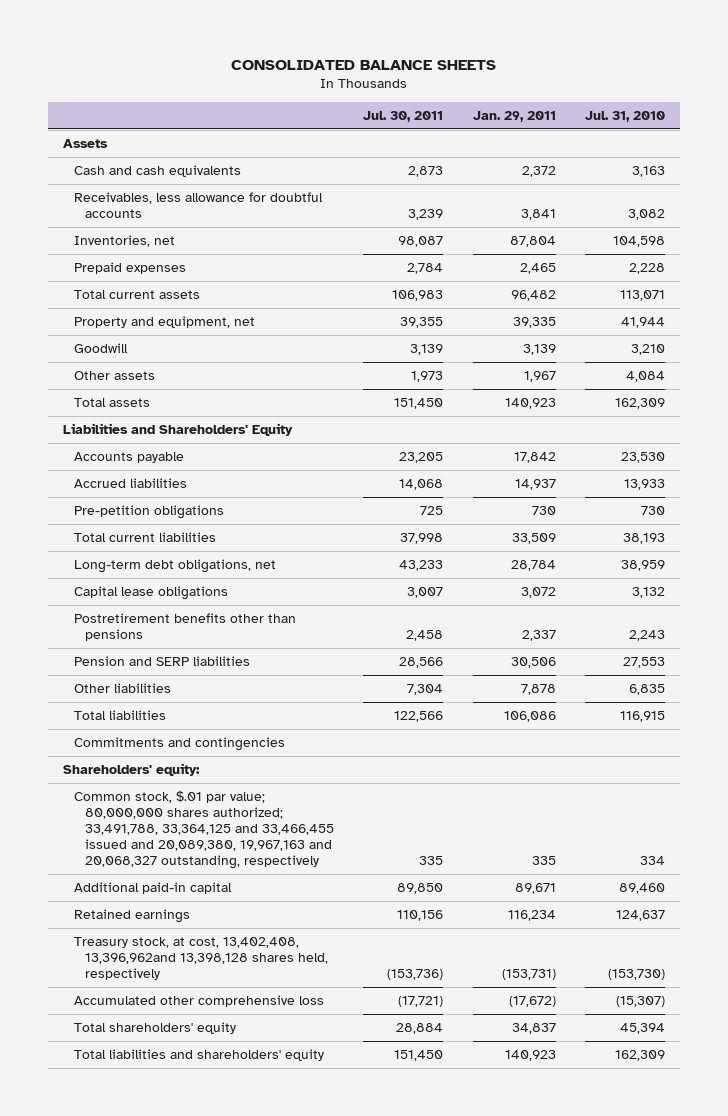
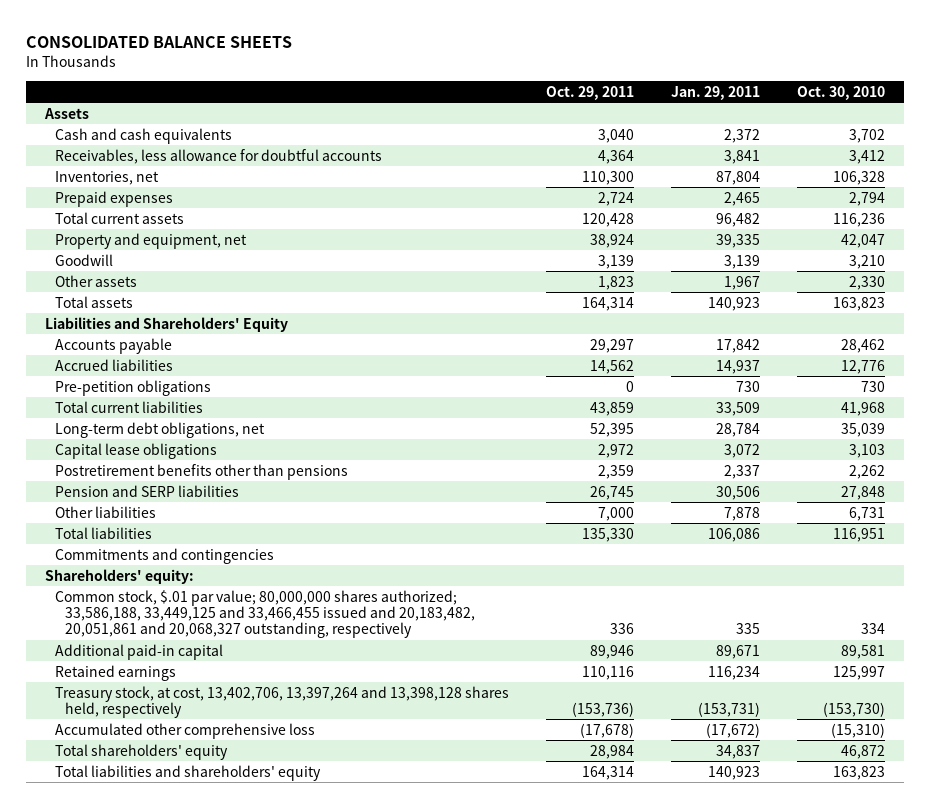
[363,111,444,123] Jul. 30, 2011 -> none
[585,111,666,123] Jul. 31, 2010 -> none
none -> [546,86,635,101] Oct. 29, 2011
none -> [797,86,886,101] Oct. 30, 2010
[73,790,335,869] Common stock, $.01 par value; 80,000,000 shares authorized; 33,491,788, 33,364,125 and 33,466,455 issued and 20,089,380, 19,967,163 and 20,068,327 outstanding, respectively -> [55,589,476,639] Common stock, $.01 par value; 80,000,000 shares authorized; 33,586,188, 33,449,125 and 33,466,455 issued and 20,183,482, 20,051,861 and 20,068,327 outstanding, respectively
[73,937,329,981] Treasury stock, at cost, 13,402,408, 13,396,962and 13,398,128 shares held, respectively -> [55,685,510,719] Treasury stock, at cost, 13,402,706, 13,397,264 and 13,398,128 shares held, respectively

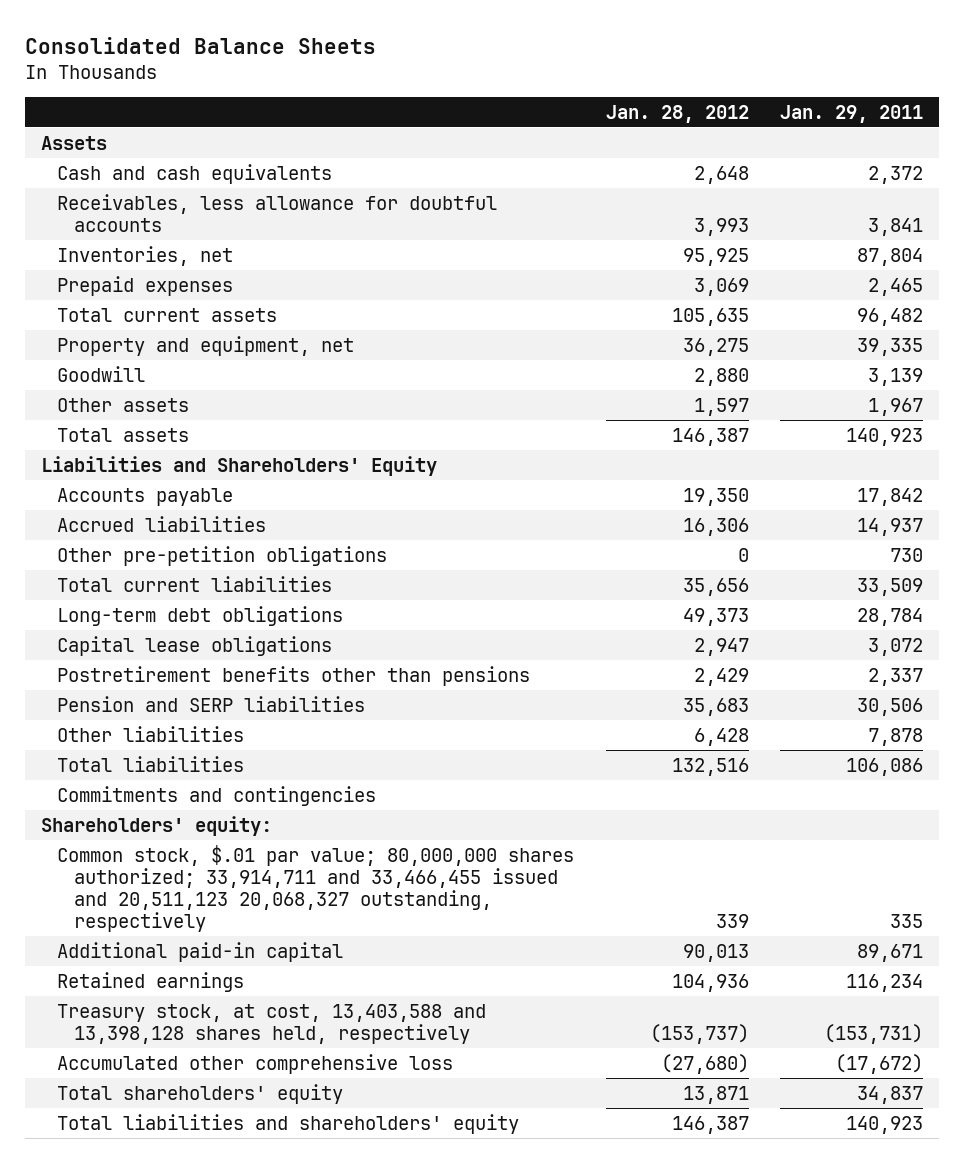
[26,36,293,49] CONSOLIDATED BALANCE SHEETS -> [25,36,377,54] Consolidated Balance Sheets
[546,86,635,101] Oct. 29, 2011 -> none
[797,86,886,101] Oct. 30, 2010 -> none
none -> [605,104,749,123] Jan. 28, 2012
[55,379,212,396] Pre-petition obligations -> [57,545,388,566] Other pre-petition obligations
[55,421,266,438] Long-term debt obligations, net -> [57,605,344,626] Long-term debt obligations
[55,589,476,639] Common stock, $.01 par value; 80,000,000 shares authorized; 33,586,188, 33,449,125 and 33,466,455 issued and 20,183,482, 20,051,861 and 20,068,327 outstanding, respectively -> [57,844,575,932] Common stock, $.01 par value; 80,000,000 shares authorized; 33,914,711 and 33,466,455 issued and 20,511,123 20,068,327 outstanding, respectively
[55,685,510,719] Treasury stock, at cost, 13,402,706, 13,397,264 and 13,398,128 shares held, respectively -> [57,1003,487,1044] Treasury stock, at cost, 13,403,588 and 13,398,128 shares held, respectively

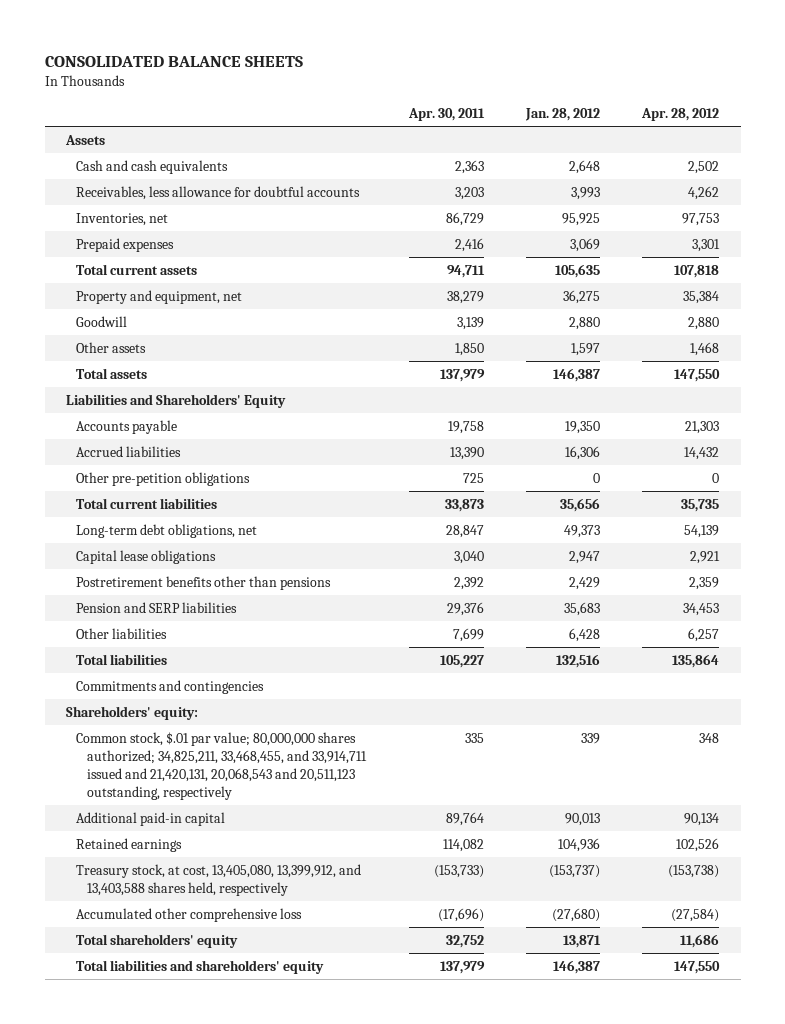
[25,36,377,54] Consolidated Balance Sheets -> [44,55,303,67] CONSOLIDATED BALANCE SHEETS
[779,104,923,123] Jan. 29, 2011 -> none
none -> [407,107,485,121] Apr. 30, 2011
none -> [641,107,720,121] Apr. 28, 2012
[57,605,344,626] Long-term debt obligations -> [76,523,258,538] Long-term debt obligations, net
[57,844,575,932] Common stock, $.01 par value; 80,000,000 shares authorized; 33,914,711 and 33,466,455 issued and 20,511,123 20,068,327 outstanding, respectively -> [76,731,368,801] Common stock, $.01 par value; 80,000,000 shares authorized; 34,825,211, 33,468,455, and 33,914,711 issued and 21,420,131, 20,068,543 and 20,511,123 outstanding, respectively
[57,1003,487,1044] Treasury stock, at cost, 13,403,588 and 13,398,128 shares held, respectively -> [76,863,362,896] Treasury stock, at cost, 13,405,080, 13,399,912, and 13,403,588 shares held, respectively

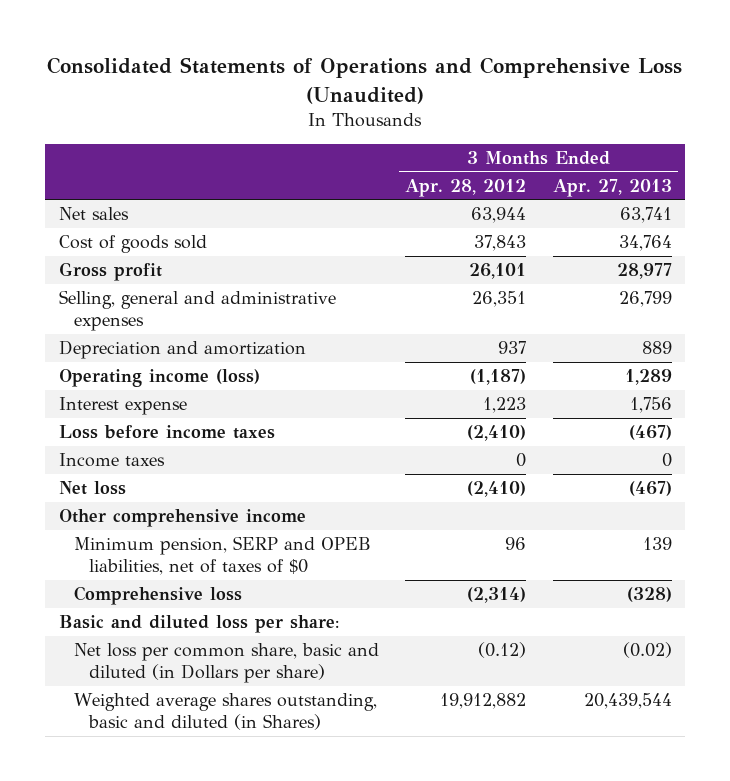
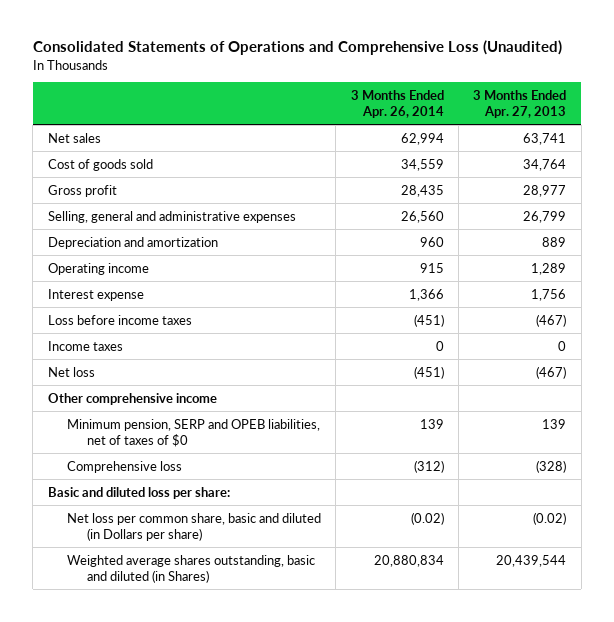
[405,178,527,197] Apr. 28, 2012 -> none
none -> [350,89,444,118] 3 Months Ended Apr. 26, 2014
[58,369,260,388] Operating income (loss) -> [47,262,149,275] Operating income

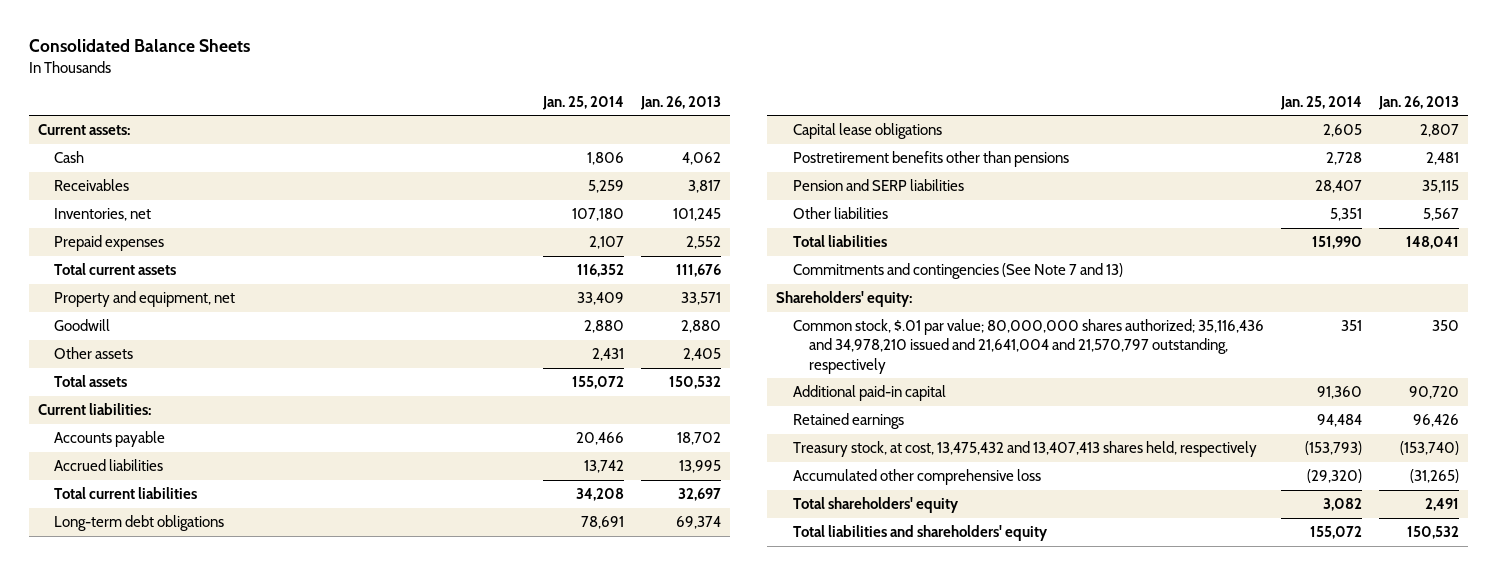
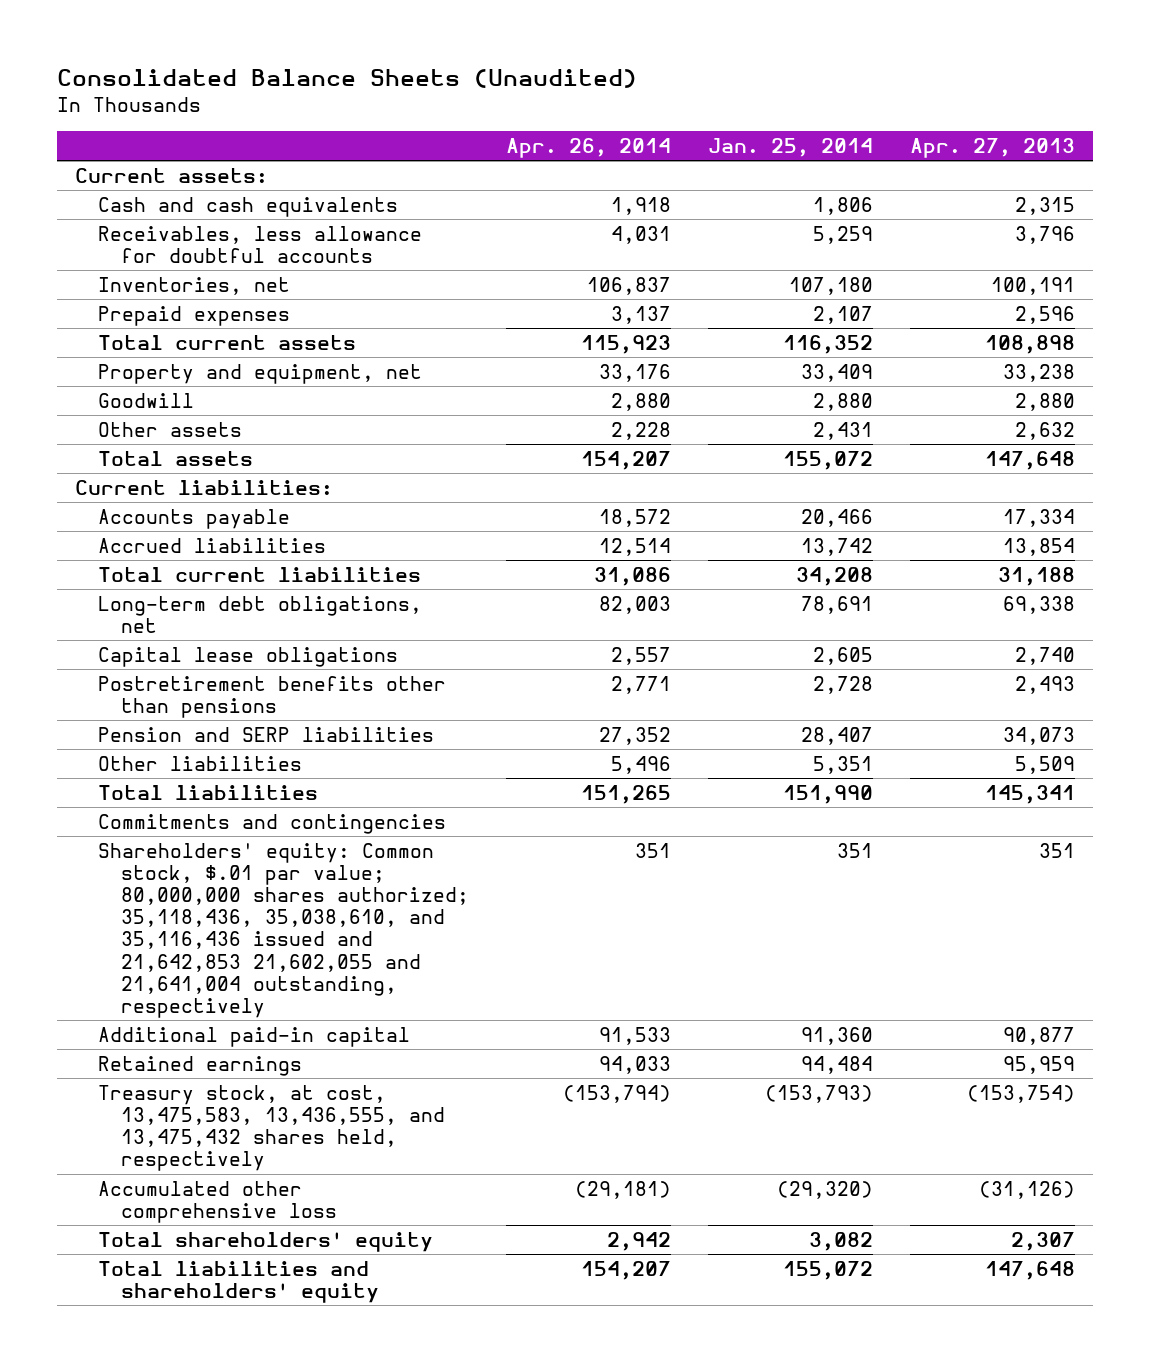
[28,39,250,53] Consolidated Balance Sheets -> [56,69,637,89] Consolidated Balance Sheets (Unaudited)
[639,95,721,110] Jan. 26, 2013 -> none
none -> [505,137,671,158] Apr. 26, 2014
none -> [909,137,1075,158] Apr. 27, 2013
[54,151,85,164] Cash -> [97,196,398,217] Cash and cash equivalents
[54,179,130,192] Receivables -> [97,225,422,263] Receivables, less allowance for doubtful accounts
[54,515,225,532] Long-term debt obligations -> [97,595,422,633] Long-term debt obligations, net
[775,291,912,308] Shareholders' equity: -> none
[792,263,1123,280] Commitments and contingencies (See Note 7 and 13) -> [97,813,446,834] Commitments and contingencies
[792,319,1264,374] Common stock, $.01 par value; 80,000,000 shares authorized; 35,116,436 and 34,978,210 issued and 21,641,004 and 21,570,797 outstanding, respectively -> [97,842,469,1019] Shareholders' equity: Common stock, $.01 par value; 80,000,000 shares authorized; 35,118,436, 35,038,610, and 35,116,436 issued and 21,642,853 21,602,055 and 21,641,004 outstanding, respectively
[792,441,1257,458] Treasury stock, at cost, 13,475,432 and 13,407,413 shares held, respectively -> [97,1084,445,1172] Treasury stock, at cost, 13,475,583, 13,436,555, and 13,475,432 shares held, respectively

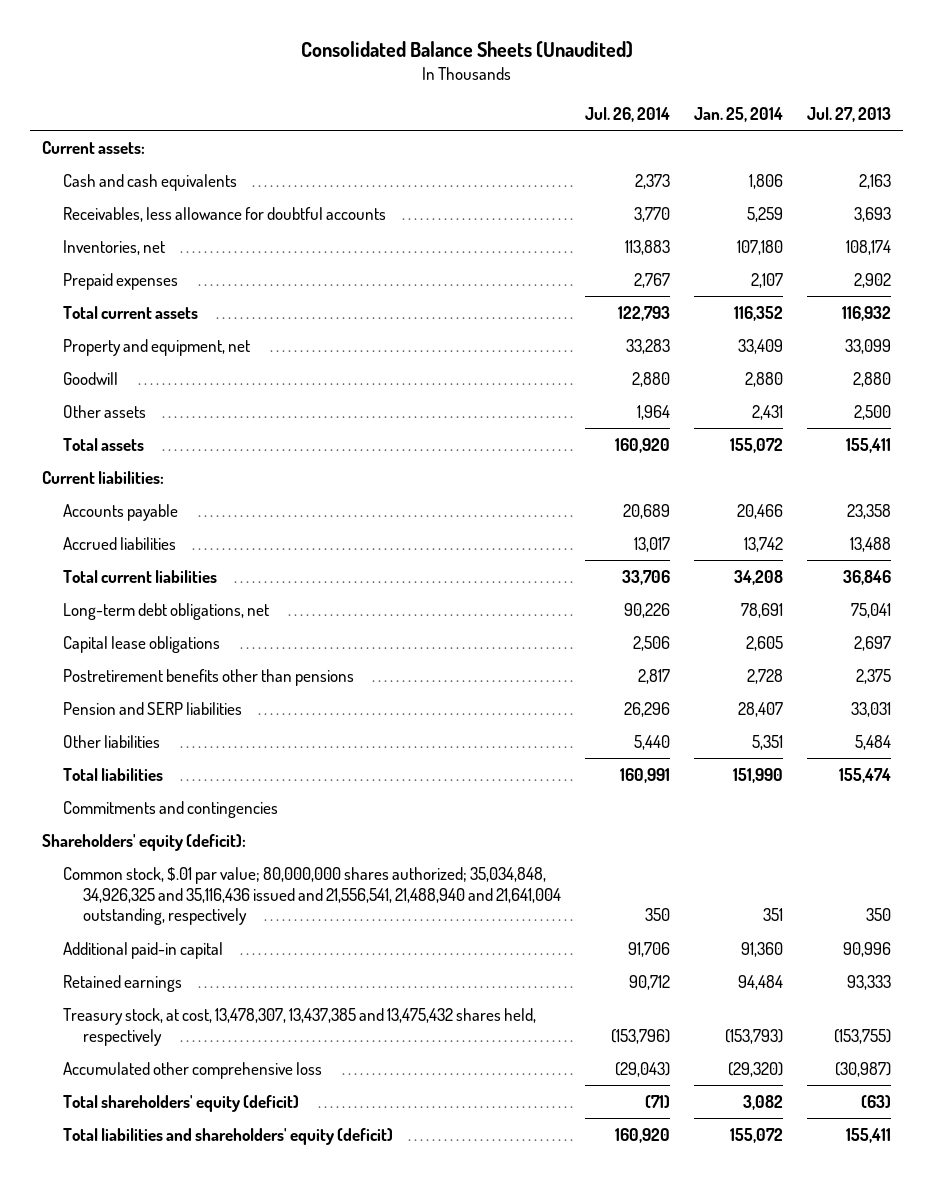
[505,137,671,158] Apr. 26, 2014 -> none
[909,137,1075,158] Apr. 27, 2013 -> none
none -> [585,107,671,123] Jul. 26, 2014
none -> [807,107,892,123] Jul. 27, 2013
none -> [42,833,247,851] Shareholders' equity (deficit):
[97,842,469,1019] Shareholders' equity: Common stock, $.01 par value; 80,000,000 shares authorized; 35,118,436, 35,038,610, and 35,116,436 issued and 21,642,853 21,602,055 and 21,641,004 outstanding, respectively -> [62,866,562,926] Common stock, $.01 par value; 80,000,000 shares authorized; 35,034,848, 34,926,325 and 35,116,436 issued and 21,556,541, 21,488,940 and 21,641,004 outstanding, respectively
[97,1084,445,1172] Treasury stock, at cost, 13,475,583, 13,436,555, and 13,475,432 shares held, respectively -> [62,1007,536,1046] Treasury stock, at cost, 13,478,307, 13,437,385 and 13,475,432 shares held, respectively
[97,1231,433,1252] Total shareholders' equity -> [62,1094,299,1112] Total shareholders' equity (deficit)
[97,1260,379,1303] Total liabilities and shareholders' equity -> [62,1127,393,1145] Total liabilities and shareholders' equity (deficit)

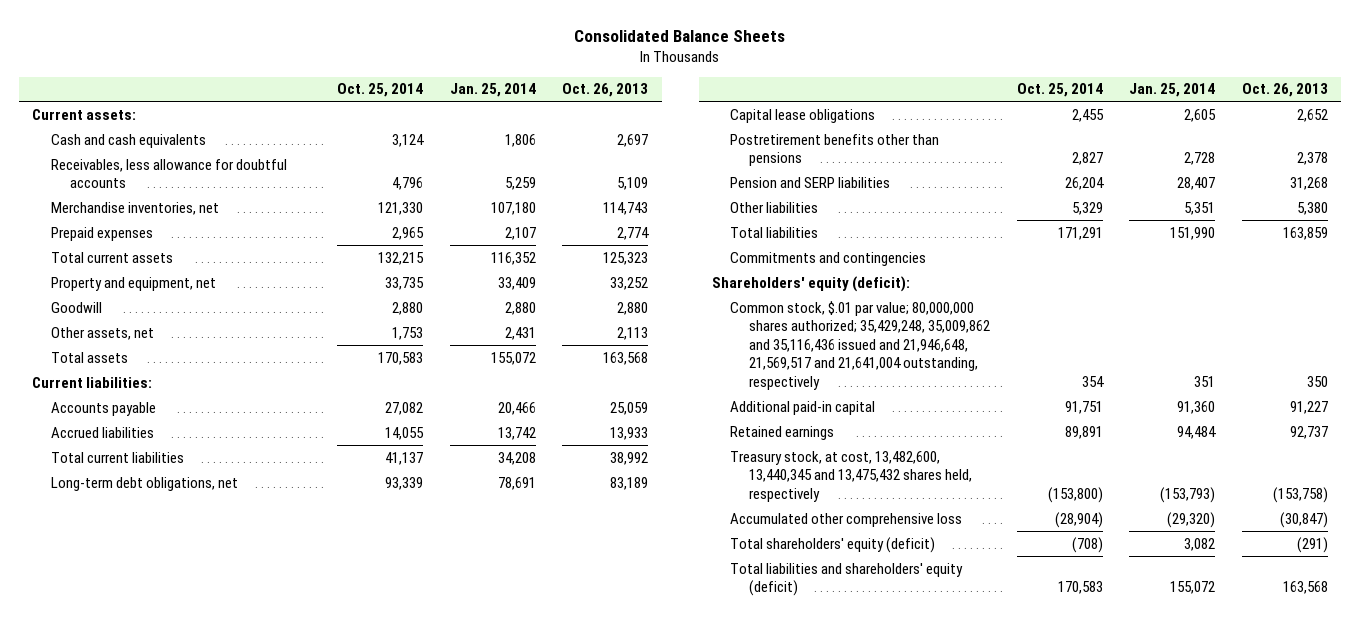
[300,40,633,58] Consolidated Balance Sheets (Unaudited) -> [574,30,786,43] Consolidated Balance Sheets
[585,107,671,123] Jul. 26, 2014 -> none
[807,107,892,123] Jul. 27, 2013 -> none
none -> [337,83,424,98] Oct. 25, 2014
none -> [562,83,649,98] Oct. 26, 2013
[62,239,165,255] Inventories, net -> [51,201,220,215] Merchandise inventories, net
[62,404,146,418] Other assets -> [51,326,155,340] Other assets, net
[62,866,562,926] Common stock, $.01 par value; 80,000,000 shares authorized; 35,034,848, 34,926,325 and 35,116,436 issued and 21,556,541, 21,488,940 and 21,641,004 outstanding, respectively -> [730,300,991,390] Common stock, $.01 par value; 80,000,000 shares authorized; 35,429,248, 35,009,862 and 35,116,436 issued and 21,946,648, 21,569,517 and 21,641,004 outstanding, respectively
[62,1007,536,1046] Treasury stock, at cost, 13,478,307, 13,437,385 and 13,475,432 shares held, respectively -> [730,450,973,502] Treasury stock, at cost, 13,482,600, 13,440,345 and 13,475,432 shares held, respectively

